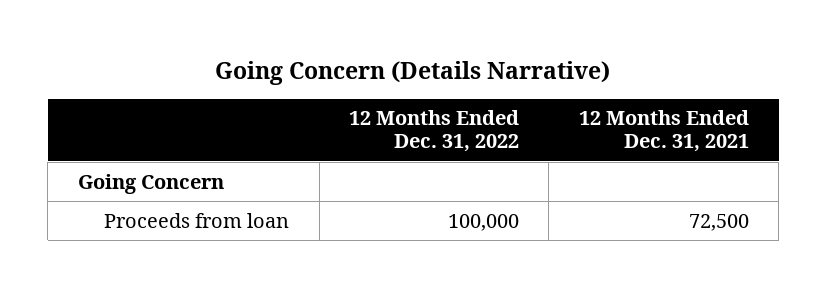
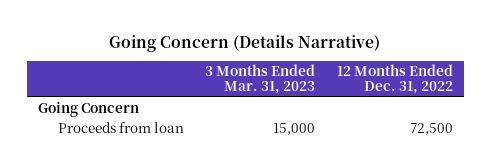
[578,110,749,153] 12 Months Ended Dec. 31, 2021 -> none
none -> [205,63,316,95] 3 Months Ended Mar. 31, 2023
[447,213,519,231] 100,000 -> [409,123,453,136] 72,500

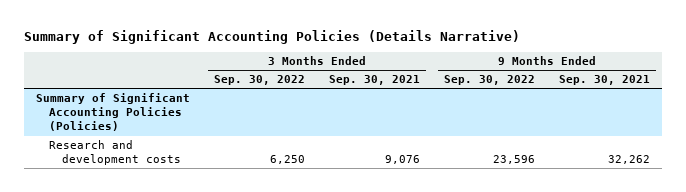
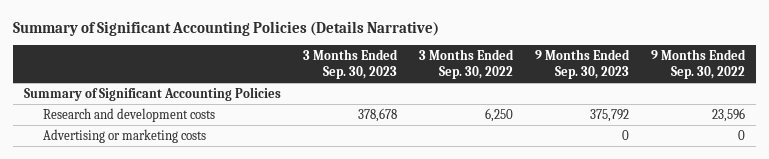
[329,75,421,86] Sep. 30, 2021 -> none
[559,75,651,86] Sep. 30, 2021 -> none
none -> [302,49,398,79] 3 Months Ended Sep. 30, 2023
none -> [534,49,630,79] 9 Months Ended Sep. 30, 2023
[35,93,190,132] Summary of Significant Accounting Policies (Policies) -> [23,86,281,101] Summary of Significant Accounting Policies
none -> [43,128,207,143] Advertising or marketing costs

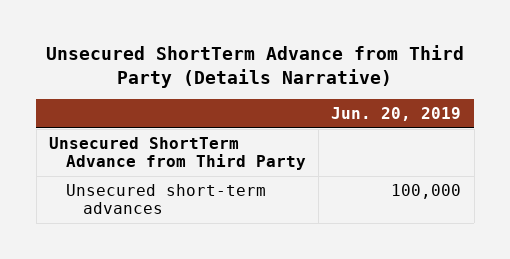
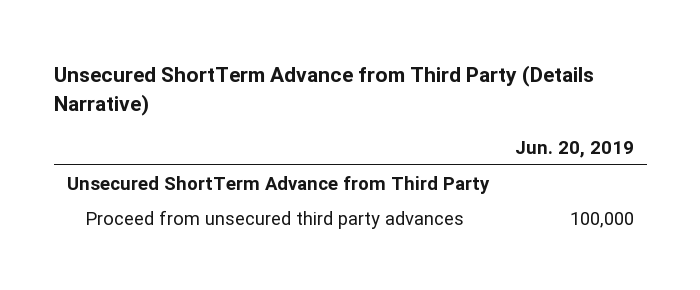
[65,183,266,215] Unsecured short-term advances -> [84,210,464,230] Proceed from unsecured third party advances

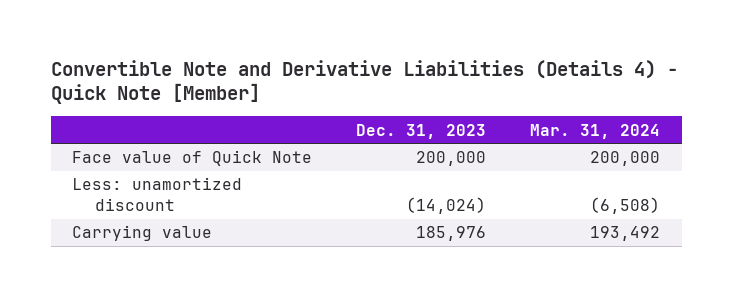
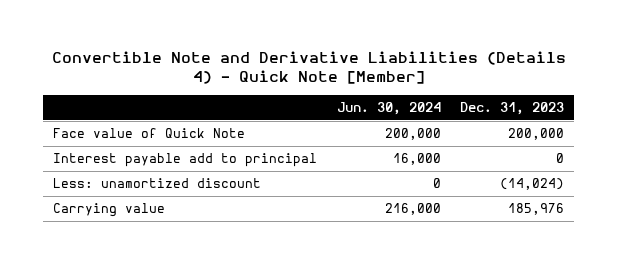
[529,123,660,139] Mar. 31, 2024 -> none
none -> [336,101,441,115] Jun. 30, 2024
none -> [53,153,318,168] Interest payable add to principal

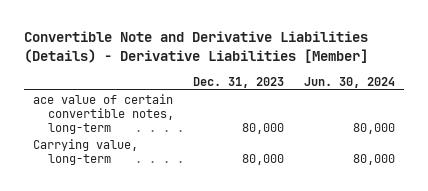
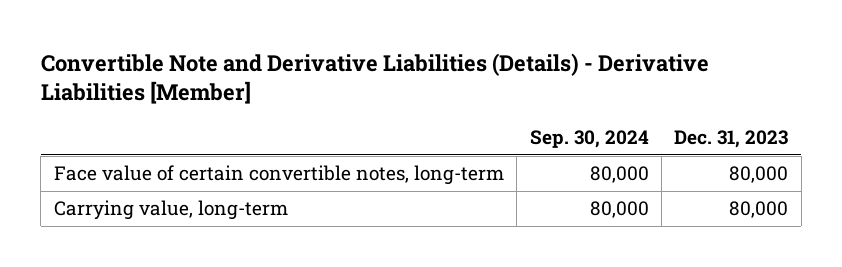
[303,76,395,88] Jun. 30, 2024 -> none
none -> [529,130,649,149] Sep. 30, 2024
[33,93,174,134] ace value of certain convertible notes, long-term -> [53,165,504,186] Face value of certain convertible notes, long-term

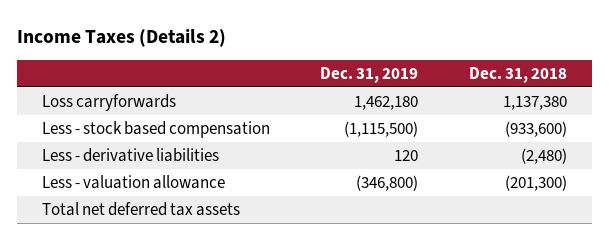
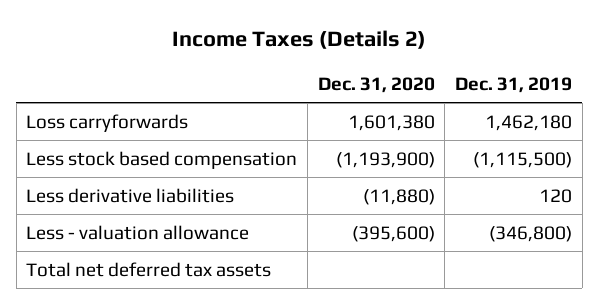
[468,66,567,83] Dec. 31, 2018 -> none
none -> [317,76,435,93] Dec. 31, 2020
[41,121,270,139] Less - stock based compensation -> [26,150,298,169] Less stock based compensation
[41,148,219,163] Less - derivative liabilities -> [26,187,235,203] Less derivative liabilities

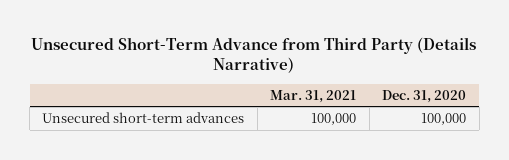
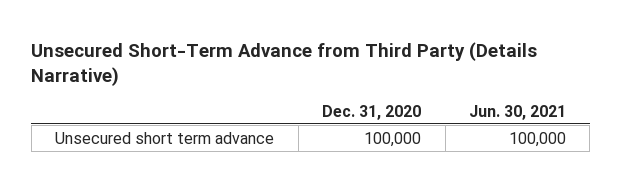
[270,89,357,103] Mar. 31, 2021 -> none
none -> [468,104,566,120] Jun. 30, 2021
[42,112,245,124] Unsecured short-term advances -> [55,131,275,144] Unsecured short term advance

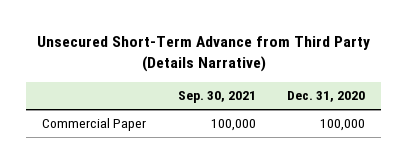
[468,104,566,120] Jun. 30, 2021 -> none
none -> [177,91,256,104] Sep. 30, 2021
[55,131,275,144] Unsecured short term advance -> [42,118,147,132] Commercial Paper

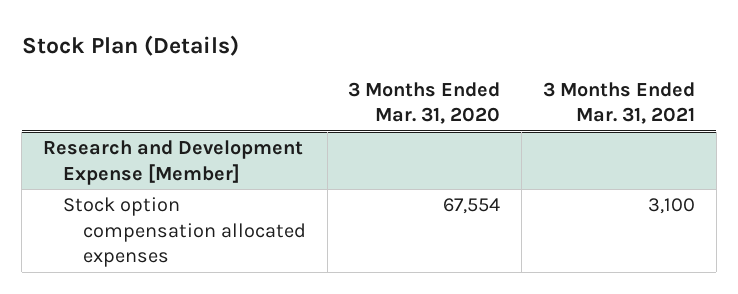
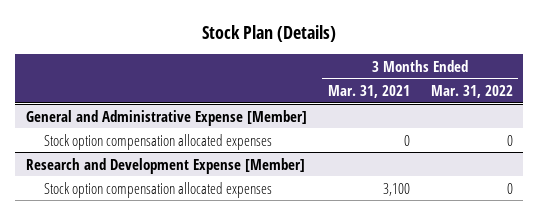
[348,81,501,125] 3 Months Ended Mar. 31, 2020 -> none
none -> [430,85,513,99] Mar. 31, 2022
none -> [25,109,307,126] General and Administrative Expense [Member]
none -> [44,133,273,150] Stock option compensation allocated expenses

